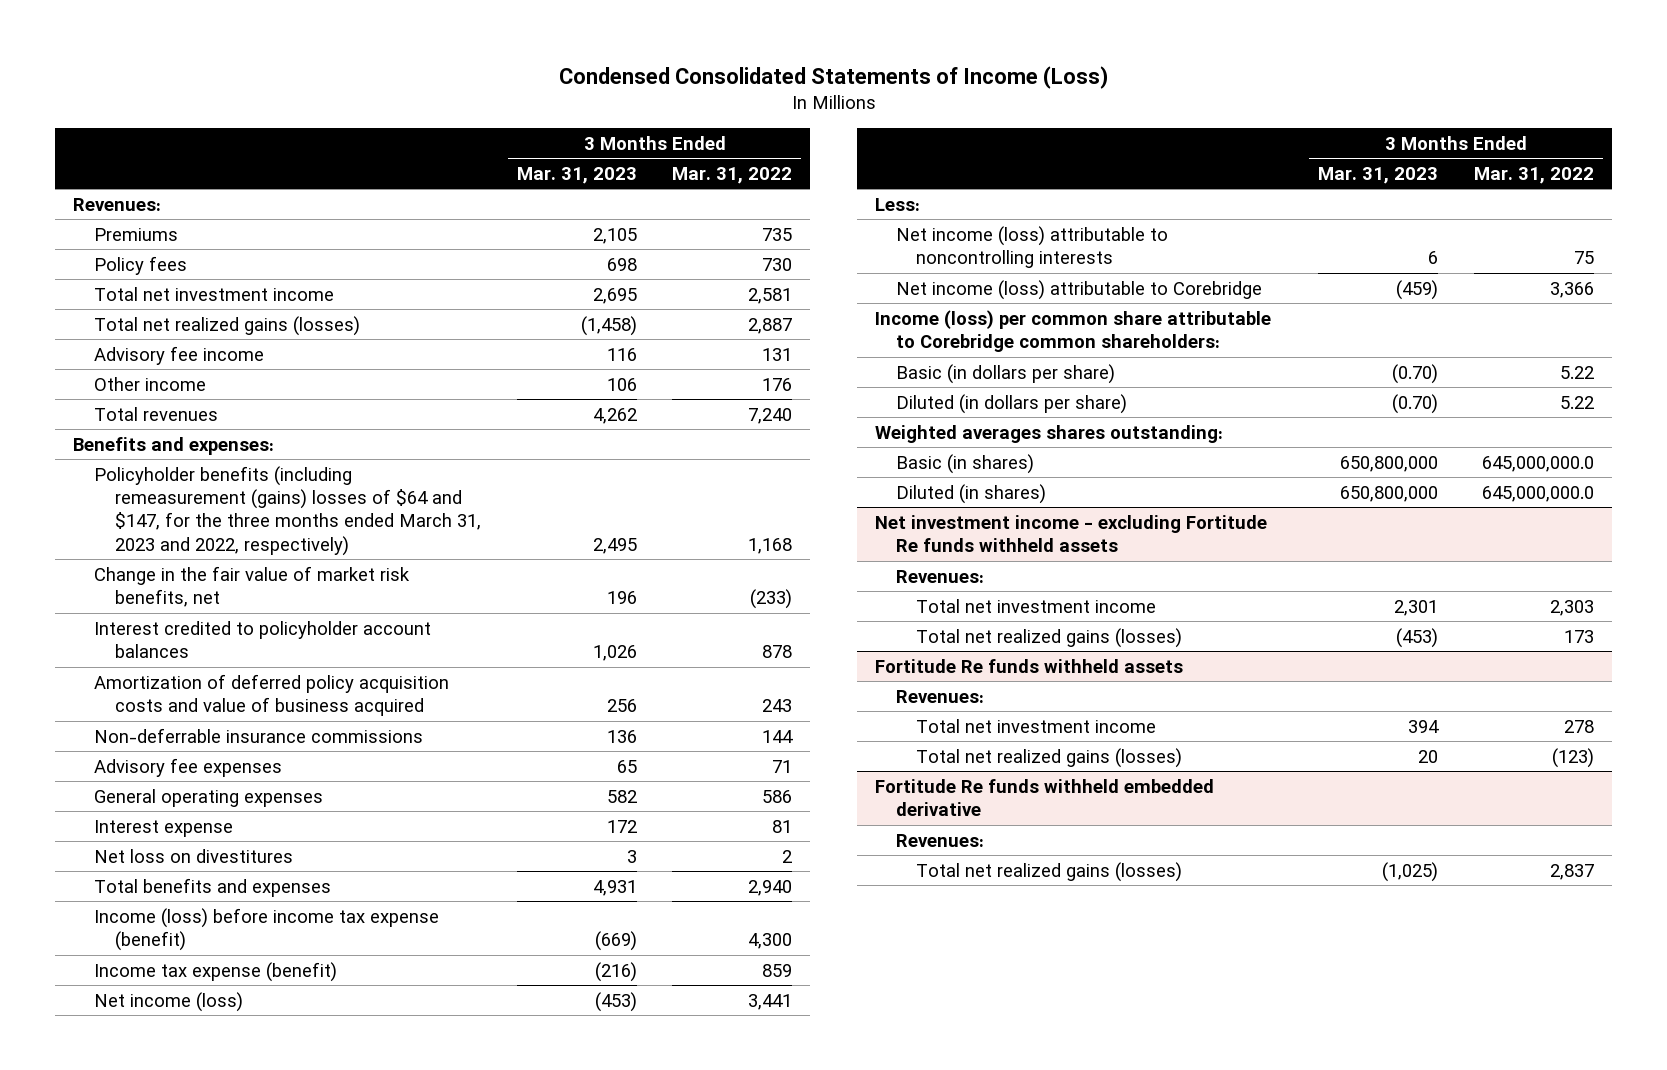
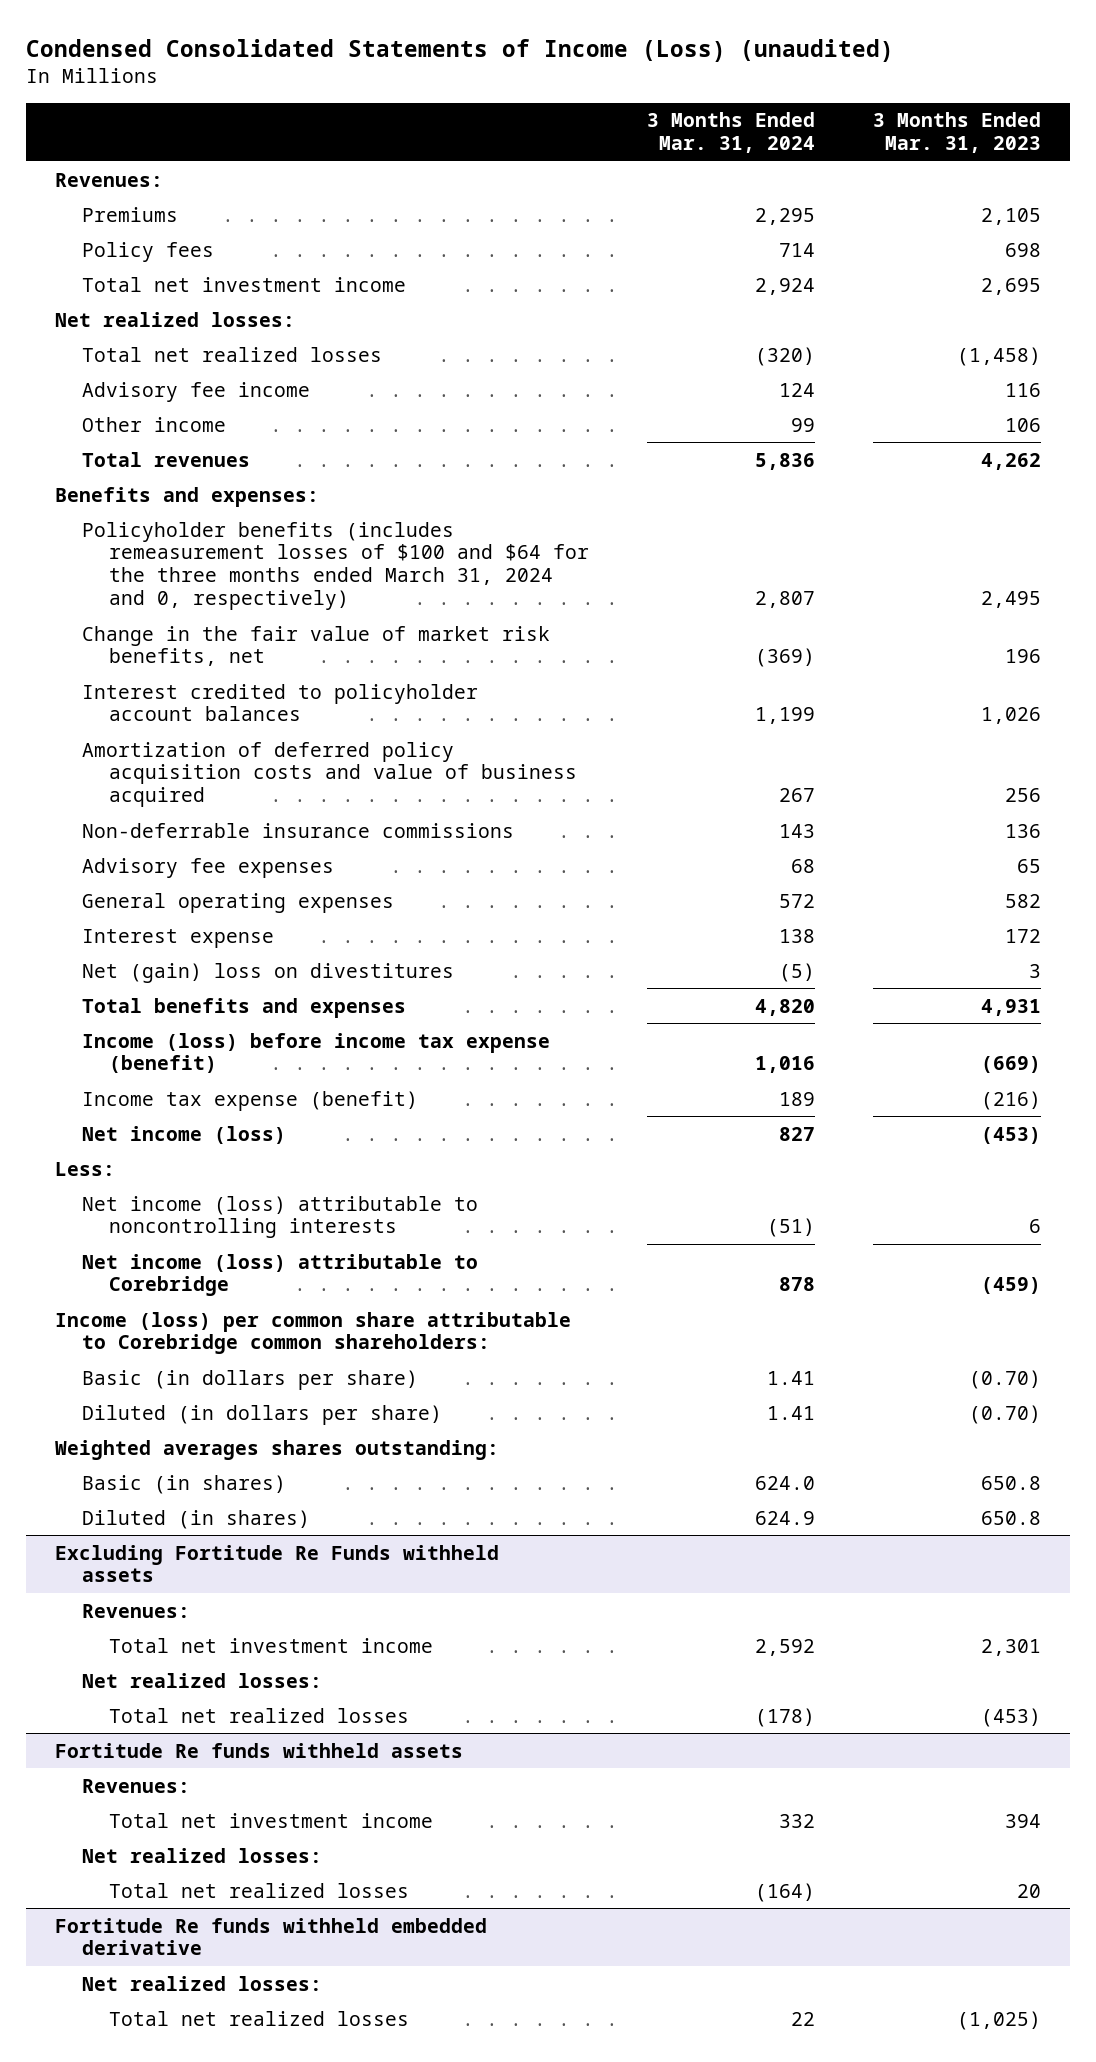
[558,66,1108,90] Condensed Consolidated Statements of Income (Loss) -> [26,38,895,62] Condensed Consolidated Statements of Income (Loss) (unaudited)
[672,166,793,184] Mar. 31, 2022 -> none
none -> [647,112,816,154] 3 Months Ended Mar. 31, 2024
none -> [55,311,296,327] Net realized losses:
[94,315,361,336] Total net realized gains (losses) -> [82,346,383,362] Total net realized losses
[94,465,481,556] Policyholder benefits (including remeasurement (gains) losses of $64 and $147, for the three months ended March 31, 2023 and 2022, respectively) -> [82,521,590,611] Policyholder benefits (includes remeasurement losses of $100 and $64 for the three months ended March 31, 2024 and 0, respectively)
[94,848,294,863] Net loss on divestitures -> [82,962,455,983] Net (gain) loss on divestitures
[1340,455,1439,472] 650,800,000 -> [981,1475,1042,1490] 650.8
[1340,485,1439,502] 650,800,000 -> [981,1510,1042,1525] 650.8
[874,514,1267,553] Net investment income - excluding Fortitude Re funds withheld assets -> [55,1544,500,1583] Excluding Fortitude Re Funds withheld assets
none -> [82,1672,323,1688] Net realized losses:
[916,627,1183,648] Total net realized gains (losses) -> [109,1707,410,1723] Total net realized losses
none -> [82,1847,323,1863] Net realized losses:
[916,747,1183,768] Total net realized gains (losses) -> [109,1882,410,1898] Total net realized losses
[895,833,984,847] Revenues: -> none
none -> [82,1975,323,1991] Net realized losses:
[916,861,1183,882] Total net realized gains (losses) -> [109,2010,410,2026] Total net realized losses

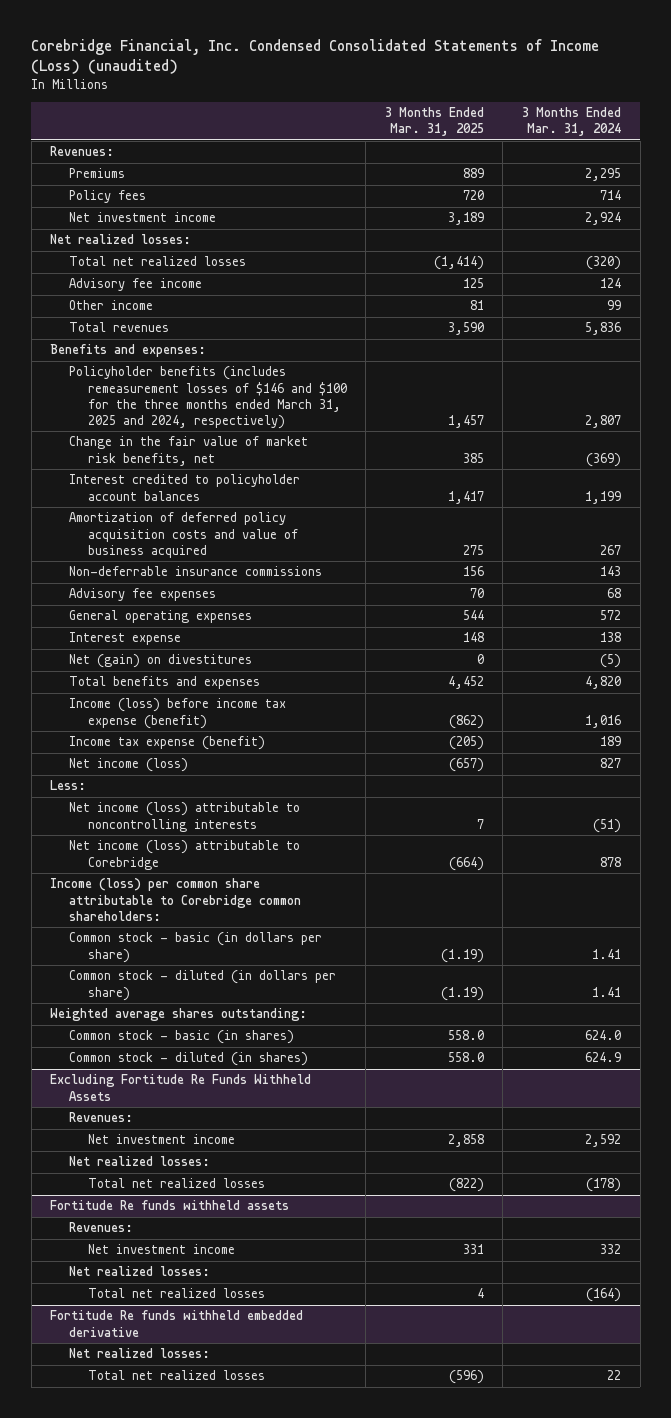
[26,38,895,62] Condensed Consolidated Statements of Income (Loss) (unaudited) -> [31,39,600,75] Corebridge Financial, Inc. Condensed Consolidated Statements of Income (Loss) (unaudited)
[873,112,1042,154] 3 Months Ended Mar. 31, 2023 -> none
none -> [384,107,484,137] 3 Months Ended Mar. 31, 2025
[82,276,407,292] Total net investment income -> [68,212,216,223] Net investment income
[82,521,590,611] Policyholder benefits (includes remeasurement losses of $100 and $64 for the three months ended March 31, 2024 and 0, respectively) -> [68,366,347,429] Policyholder benefits (includes remeasurement losses of $146 and $100 for the three months ended March 31, 2025 and 2024, respectively)
[82,962,455,983] Net (gain) loss on divestitures -> [68,654,252,669] Net (gain) on divestitures
[82,1369,419,1390] Basic (in dollars per share) -> [68,932,322,963] Common stock - basic (in dollars per share)
[82,1404,443,1425] Diluted (in dollars per share) -> [68,970,336,1001] Common stock - diluted (in dollars per share)
[55,1439,500,1460] Weighted averages shares outstanding: -> [50,1008,308,1022] Weighted average shares outstanding:
[82,1474,287,1494] Basic (in shares) -> [68,1030,294,1045] Common stock - basic (in shares)
[82,1509,311,1529] Diluted (in shares) -> [68,1052,308,1067] Common stock - diluted (in shares)
[55,1544,500,1583] Excluding Fortitude Re Funds withheld assets -> [50,1074,312,1101] Excluding Fortitude Re Funds Withheld Assets
[109,1637,434,1653] Total net investment income -> [87,1134,235,1145] Net investment income
[109,1812,434,1828] Total net investment income -> [87,1244,235,1255] Net investment income

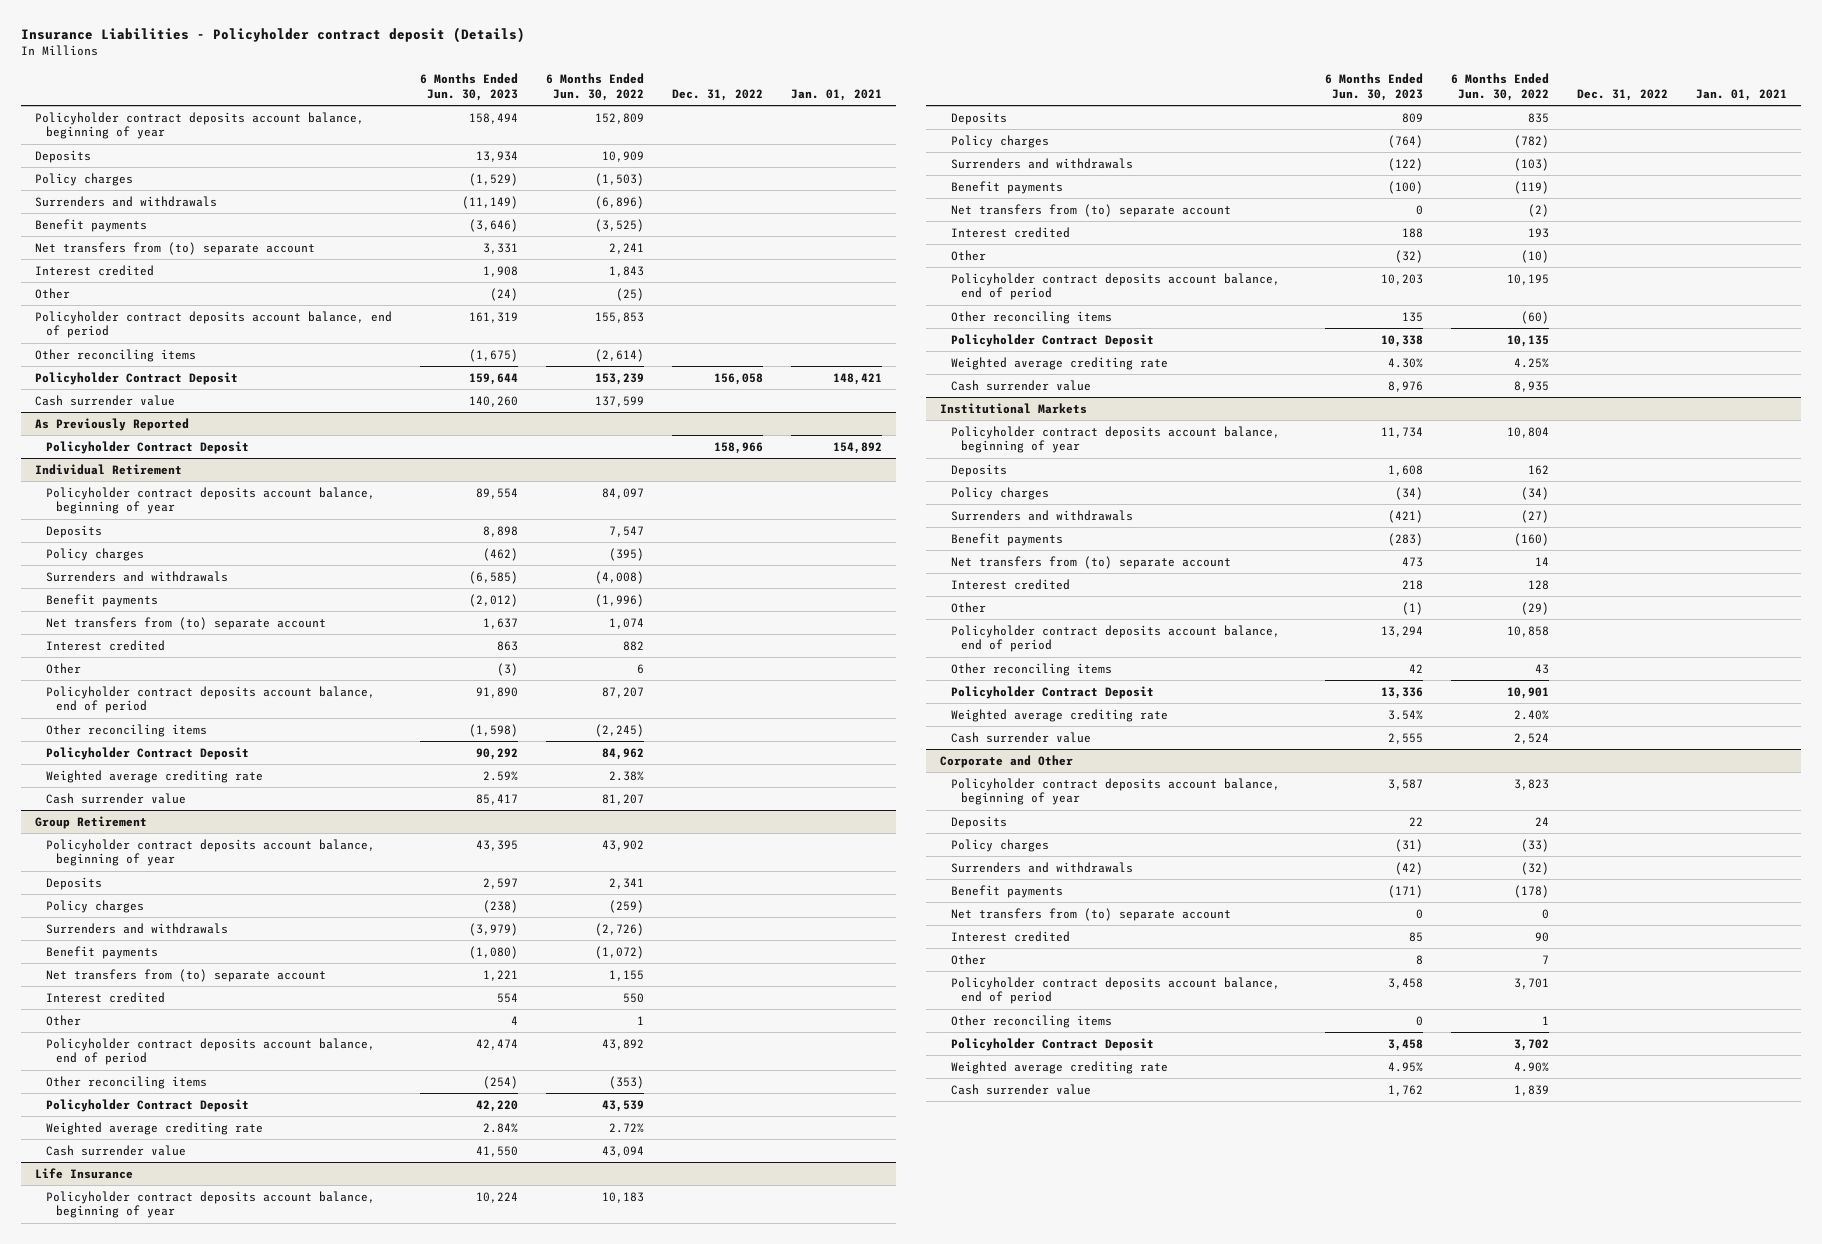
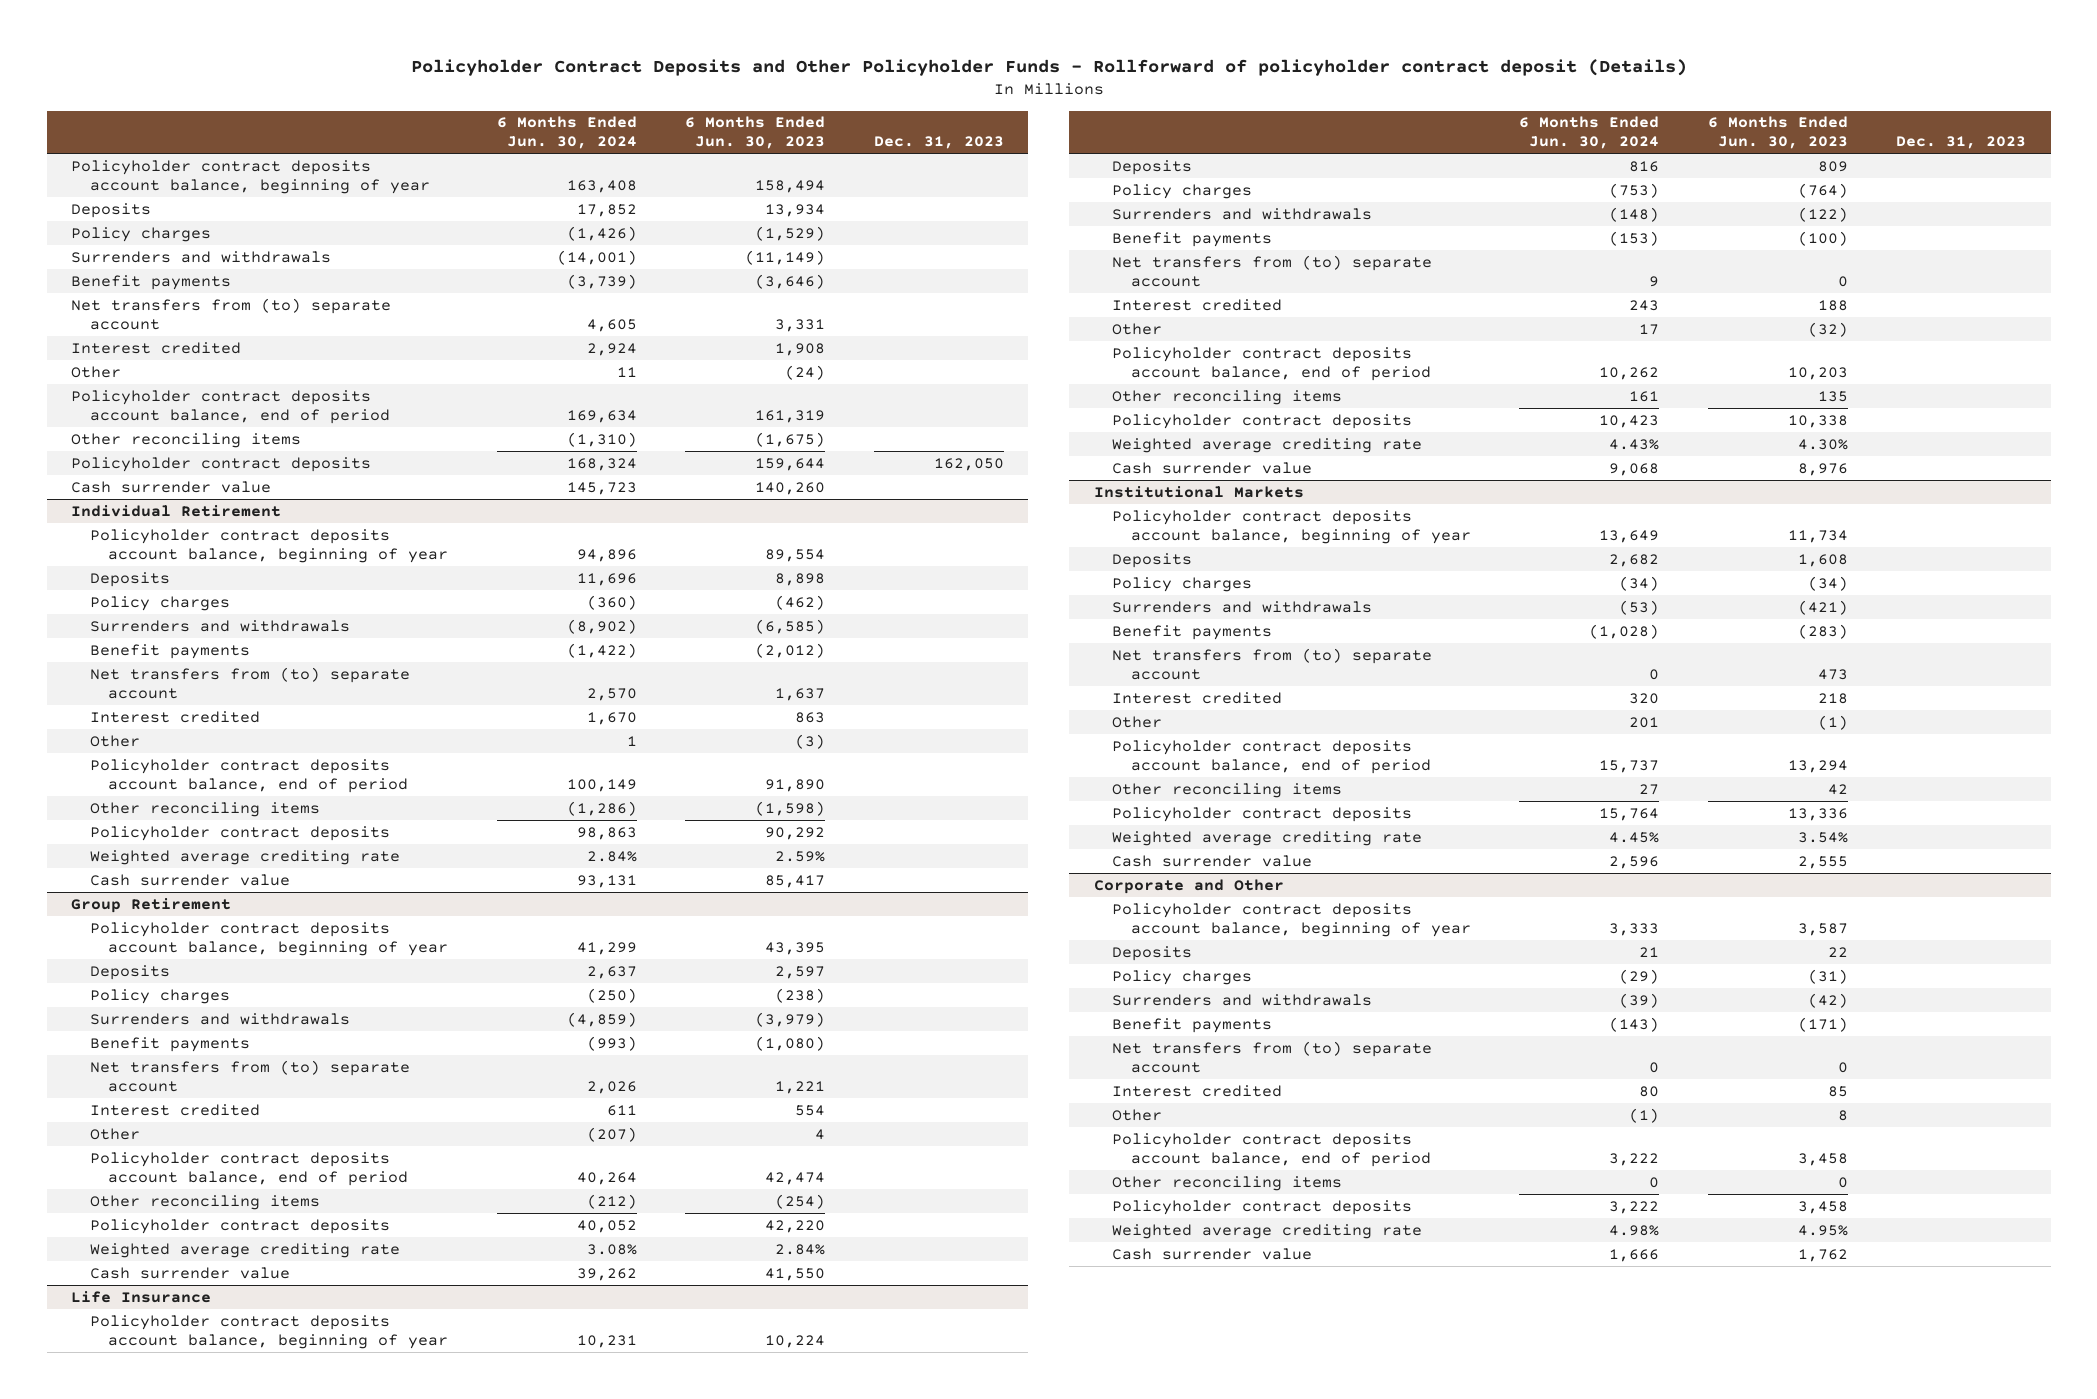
[20,27,525,44] Insurance Liabilities - Policyholder contract deposit (Details) -> [410,59,1687,77] Policyholder Contract Deposits and Other Policyholder Funds - Rollforward of policyholder contract deposit (Details)
[545,73,644,101] 6 Months Ended Jun. 30, 2022 -> none
[671,88,763,101] Dec. 31, 2022 -> none
[791,88,883,101] Jan. 01, 2021 -> none
none -> [496,116,637,150] 6 Months Ended Jun. 30, 2024
none -> [873,136,1004,150] Dec. 31, 2023
[34,371,238,385] Policyholder Contract Deposit -> [70,456,371,472] Policyholder contract deposits
[34,417,189,431] As Previously Reported -> none
[45,440,249,454] Policyholder Contract Deposit -> none
[45,746,249,760] Policyholder Contract Deposit -> [89,825,390,841] Policyholder contract deposits
[45,1098,249,1112] Policyholder Contract Deposit -> [89,1218,390,1234] Policyholder contract deposits
[950,333,1154,347] Policyholder Contract Deposit -> [1112,413,1413,429] Policyholder contract deposits
[950,685,1154,699] Policyholder Contract Deposit -> [1112,806,1413,822] Policyholder contract deposits
[950,1037,1154,1051] Policyholder Contract Deposit -> [1112,1199,1413,1215] Policyholder contract deposits

